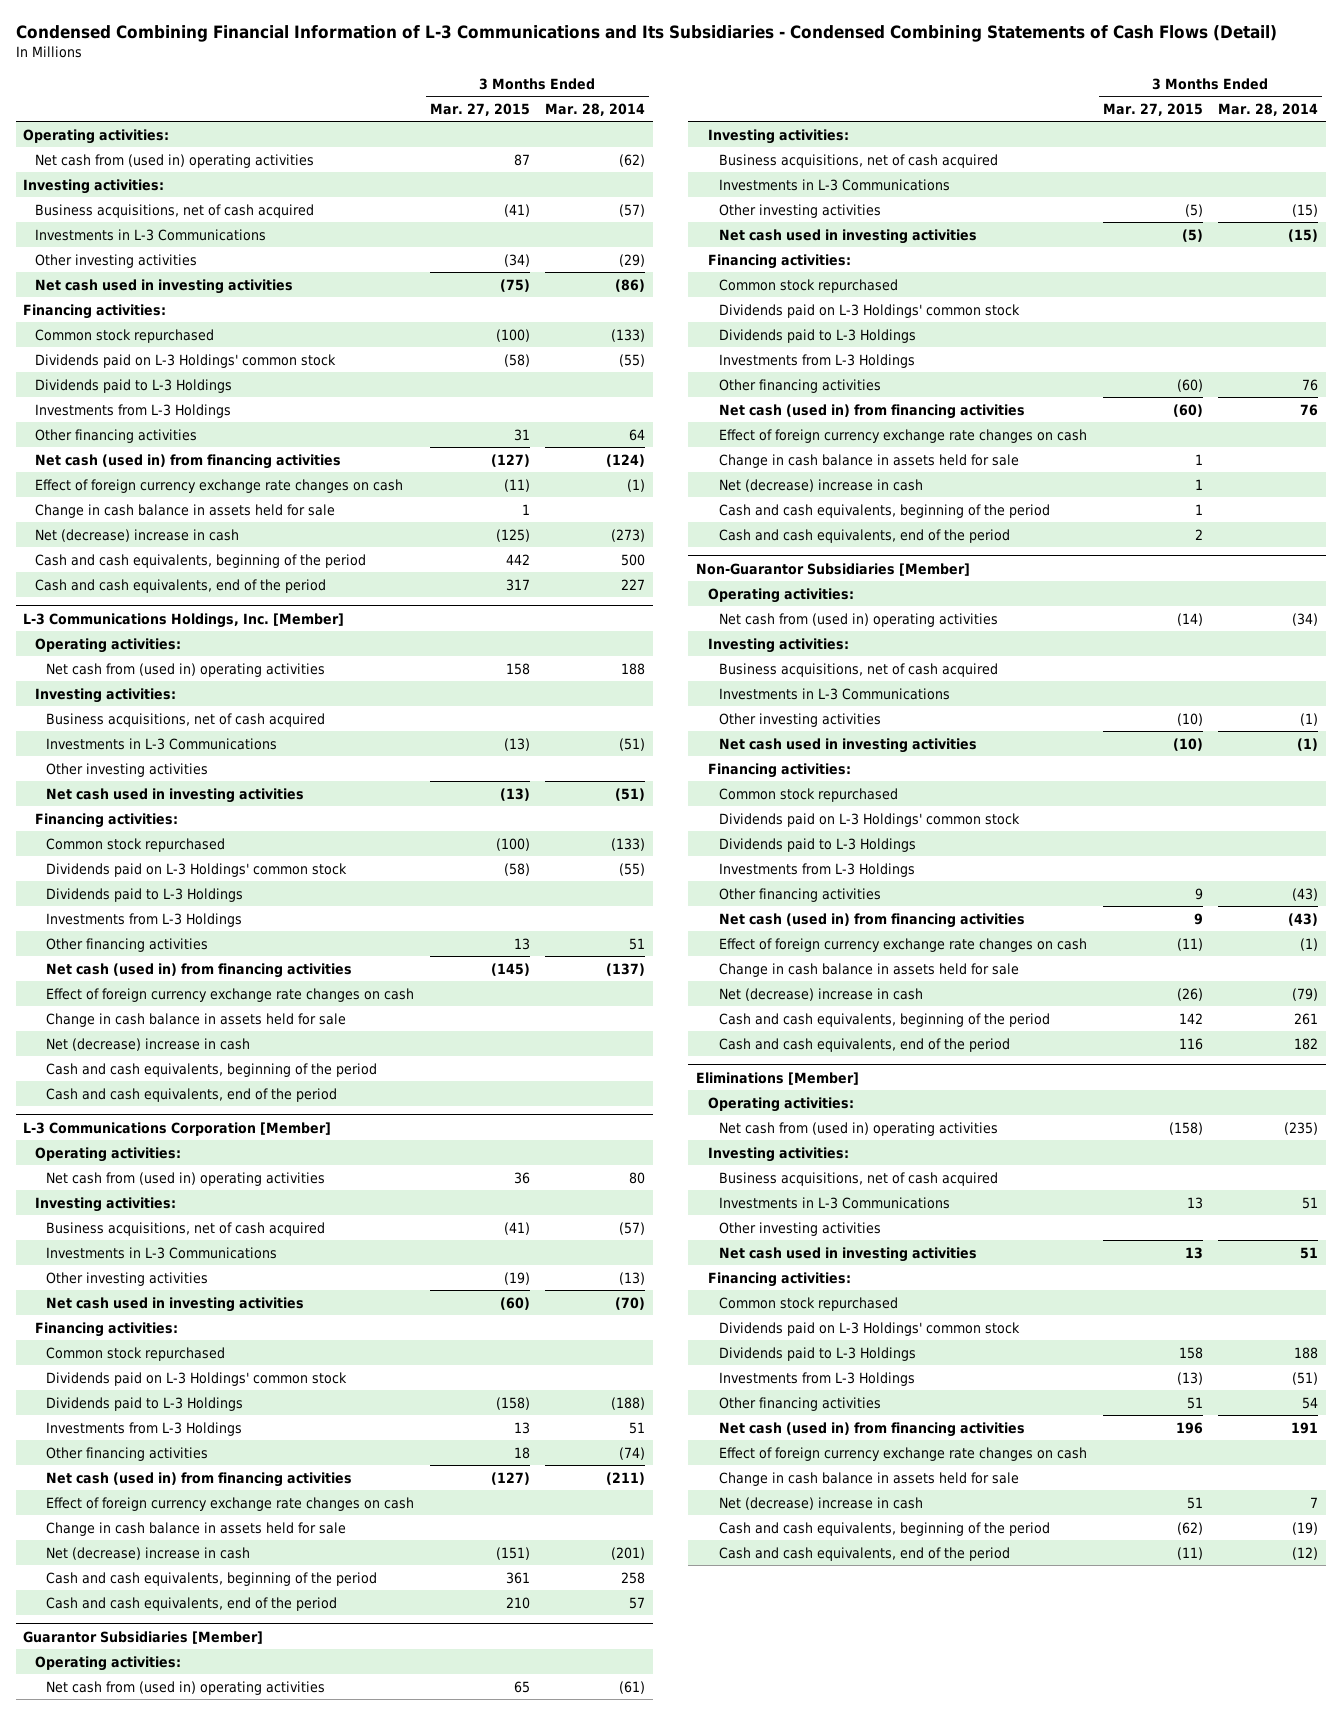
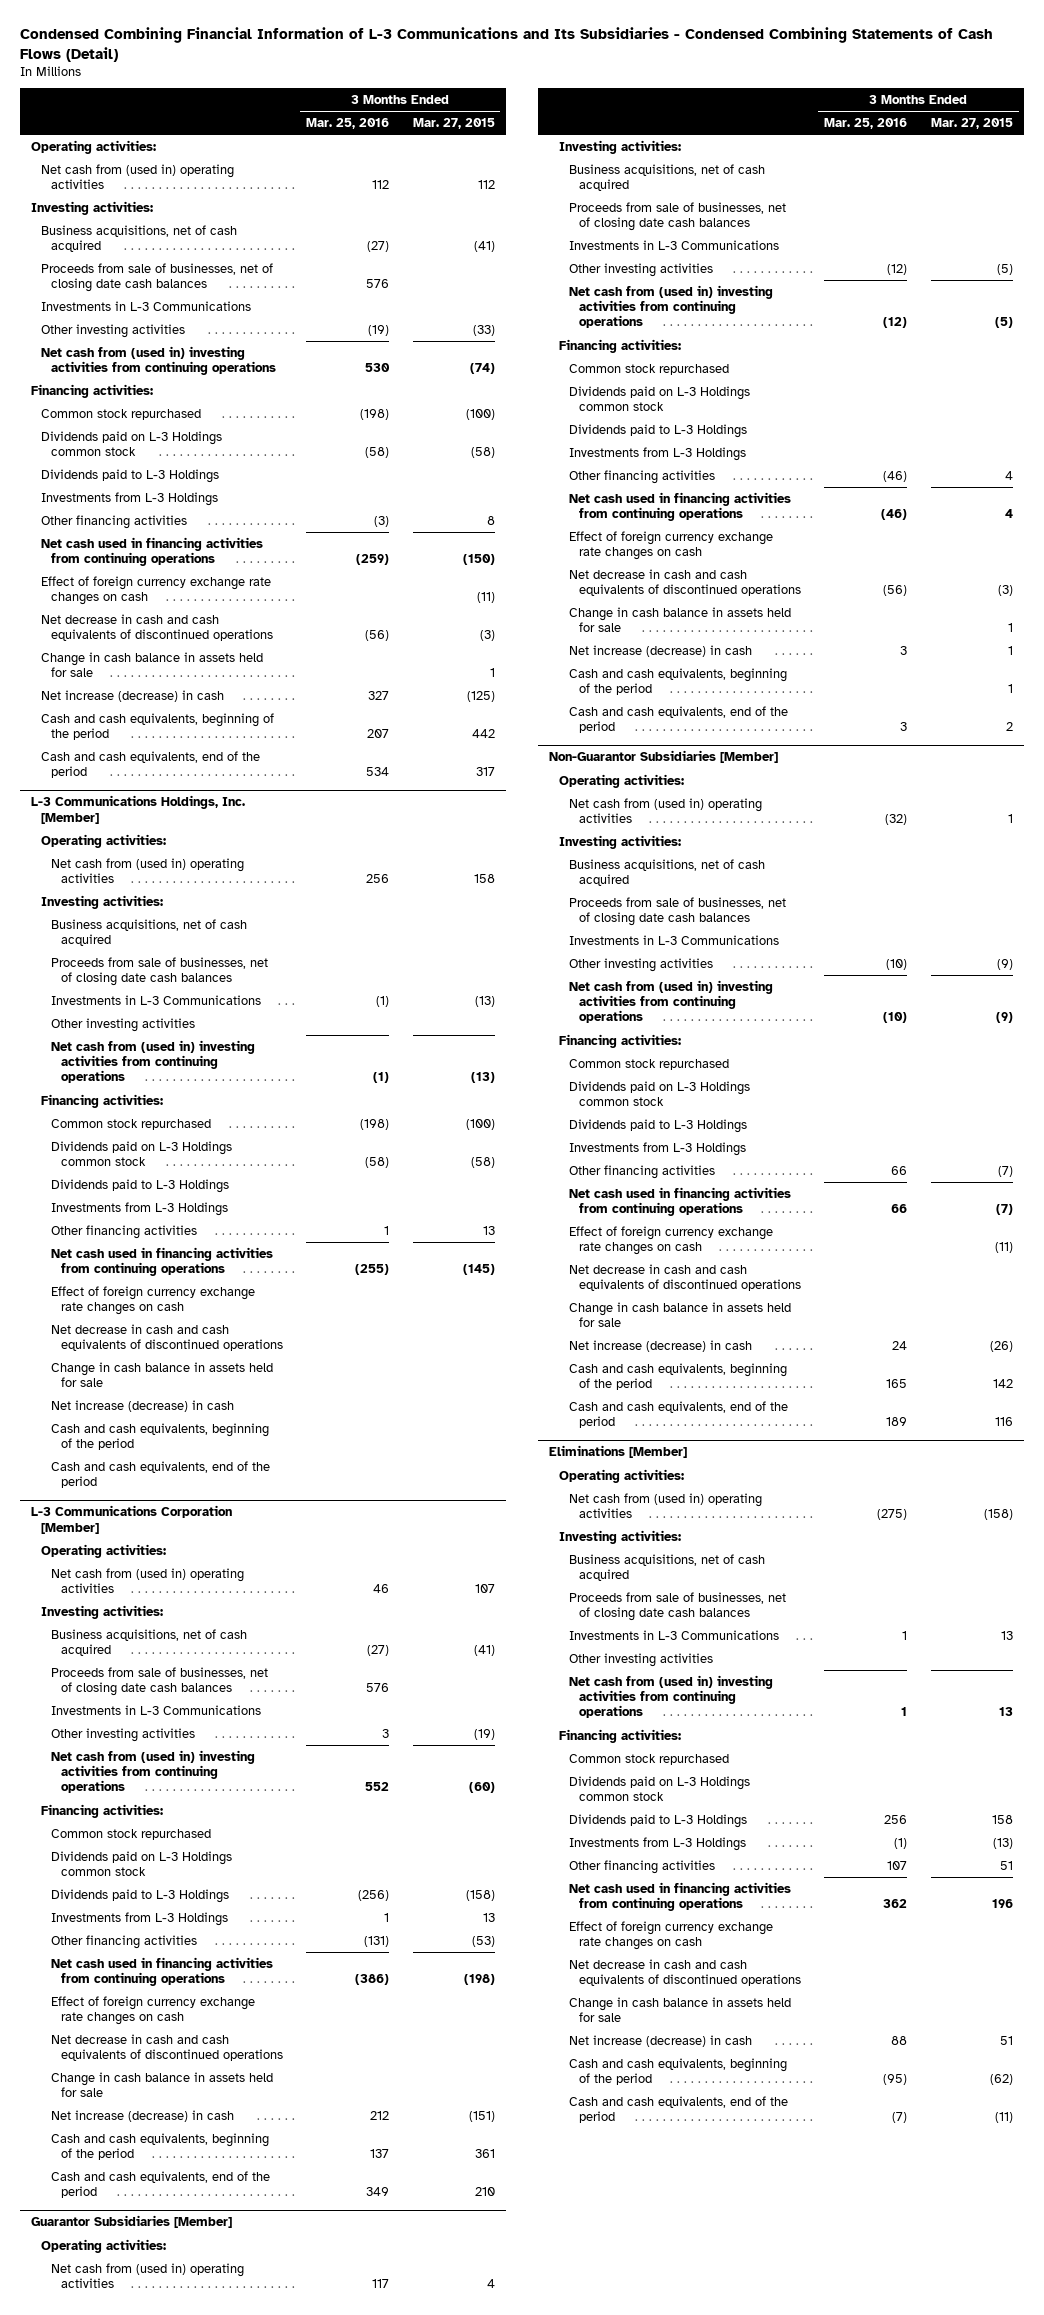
[545,102,646,116] Mar. 28, 2014 -> none
none -> [306,118,390,130] Mar. 25, 2016
[513,153,530,166] 87 -> [477,180,495,190] 112
none -> [41,262,274,293] Proceeds from sale of businesses, net of closing date cash balances
[503,253,530,267] (34) -> [472,324,495,336] (33)
[34,278,293,294] Net cash used in investing activities -> [41,345,277,376] Net cash from (used in) investing activities from continuing operations
[499,278,530,292] (75) -> [469,363,495,375] (74)
[34,353,336,368] Dividends paid on L-3 Holdings' common stock -> [41,430,223,457] Dividends paid on L-3 Holdings common stock
[513,428,530,441] 31 -> [486,515,495,525] 8
[34,453,341,469] Net cash (used in) from financing activities -> [41,536,264,567] Net cash used in financing activities from continuing operations
[490,453,530,467] (127) -> [462,554,495,566] (150)
none -> [41,613,274,642] Net decrease in cash and cash equivalents of discontinued operations
[34,528,239,542] Net (decrease) increase in cash -> [41,689,225,702] Net increase (decrease) in cash
none -> [51,956,269,987] Proceeds from sale of businesses, net of closing date cash balances
[46,787,305,803] Net cash used in investing activities -> [51,1039,256,1084] Net cash from (used in) investing activities from continuing operations
[46,862,348,877] Dividends paid on L-3 Holdings' common stock -> [51,1140,233,1167] Dividends paid on L-3 Holdings common stock
[46,962,353,978] Net cash (used in) from financing activities -> [51,1246,274,1277] Net cash used in financing activities from continuing operations
none -> [51,1323,283,1352] Net decrease in cash and cash equivalents of discontinued operations
[46,1037,251,1051] Net (decrease) increase in cash -> [51,1399,235,1412] Net increase (decrease) in cash
[513,1171,530,1184] 36 -> [474,1584,495,1594] 107
none -> [51,1666,269,1697] Proceeds from sale of businesses, net of closing date cash balances
[46,1296,305,1312] Net cash used in investing activities -> [51,1749,256,1794] Net cash from (used in) investing activities from continuing operations
[46,1371,348,1386] Dividends paid on L-3 Holdings' common stock -> [51,1850,233,1877] Dividends paid on L-3 Holdings common stock
[513,1446,530,1459] 18 -> [471,1935,495,1947] (53)
[46,1471,353,1487] Net cash (used in) from financing activities -> [51,1956,274,1987] Net cash used in financing activities from continuing operations
[490,1471,530,1485] (127) -> [463,1974,495,1986] (198)
none -> [51,2033,283,2062] Net decrease in cash and cash equivalents of discontinued operations
[46,1546,251,1560] Net (decrease) increase in cash -> [51,2109,235,2122] Net increase (decrease) in cash
[513,1680,530,1693] 65 -> [486,2279,495,2289] 4
none -> [569,201,787,232] Proceeds from sale of businesses, net of closing date cash balances
[719,228,978,244] Net cash used in investing activities -> [569,284,774,329] Net cash from (used in) investing activities from continuing operations
[719,303,1021,318] Dividends paid on L-3 Holdings' common stock -> [569,385,751,412] Dividends paid on L-3 Holdings common stock
[1176,378,1203,392] (60) -> [1004,470,1013,480] 4
[719,403,1026,419] Net cash (used in) from financing activities -> [569,491,792,522] Net cash used in financing activities from continuing operations
[1172,403,1203,417] (60) -> [1004,509,1013,519] 4
none -> [569,568,801,597] Net decrease in cash and cash equivalents of discontinued operations
[719,478,924,492] Net (decrease) increase in cash -> [569,644,753,657] Net increase (decrease) in cash
[1176,612,1203,626] (14) -> [1007,814,1013,824] 1
none -> [569,896,787,927] Proceeds from sale of businesses, net of closing date cash balances
[1176,712,1203,726] (10) -> [996,958,1013,970] (9)
[719,737,978,753] Net cash used in investing activities -> [569,979,774,1024] Net cash from (used in) investing activities from continuing operations
[1172,737,1203,751] (10) -> [995,1012,1013,1024] (9)
[719,812,1021,827] Dividends paid on L-3 Holdings' common stock -> [569,1080,751,1107] Dividends paid on L-3 Holdings common stock
[1194,887,1203,900] 9 -> [997,1165,1013,1177] (7)
[719,912,1026,928] Net cash (used in) from financing activities -> [569,1186,792,1217] Net cash used in financing activities from continuing operations
[1193,912,1203,925] 9 -> [995,1204,1013,1216] (7)
none -> [569,1263,801,1292] Net decrease in cash and cash equivalents of discontinued operations
[719,987,924,1001] Net (decrease) increase in cash -> [569,1339,753,1352] Net increase (decrease) in cash
none -> [569,1591,787,1622] Proceeds from sale of businesses, net of closing date cash balances
[719,1246,978,1262] Net cash used in investing activities -> [569,1674,774,1719] Net cash from (used in) investing activities from continuing operations
[719,1321,1021,1336] Dividends paid on L-3 Holdings' common stock -> [569,1775,751,1802] Dividends paid on L-3 Holdings common stock
[719,1421,1026,1437] Net cash (used in) from financing activities -> [569,1881,792,1912] Net cash used in financing activities from continuing operations
none -> [569,1958,801,1987] Net decrease in cash and cash equivalents of discontinued operations
[719,1496,924,1510] Net (decrease) increase in cash -> [569,2034,753,2047] Net increase (decrease) in cash

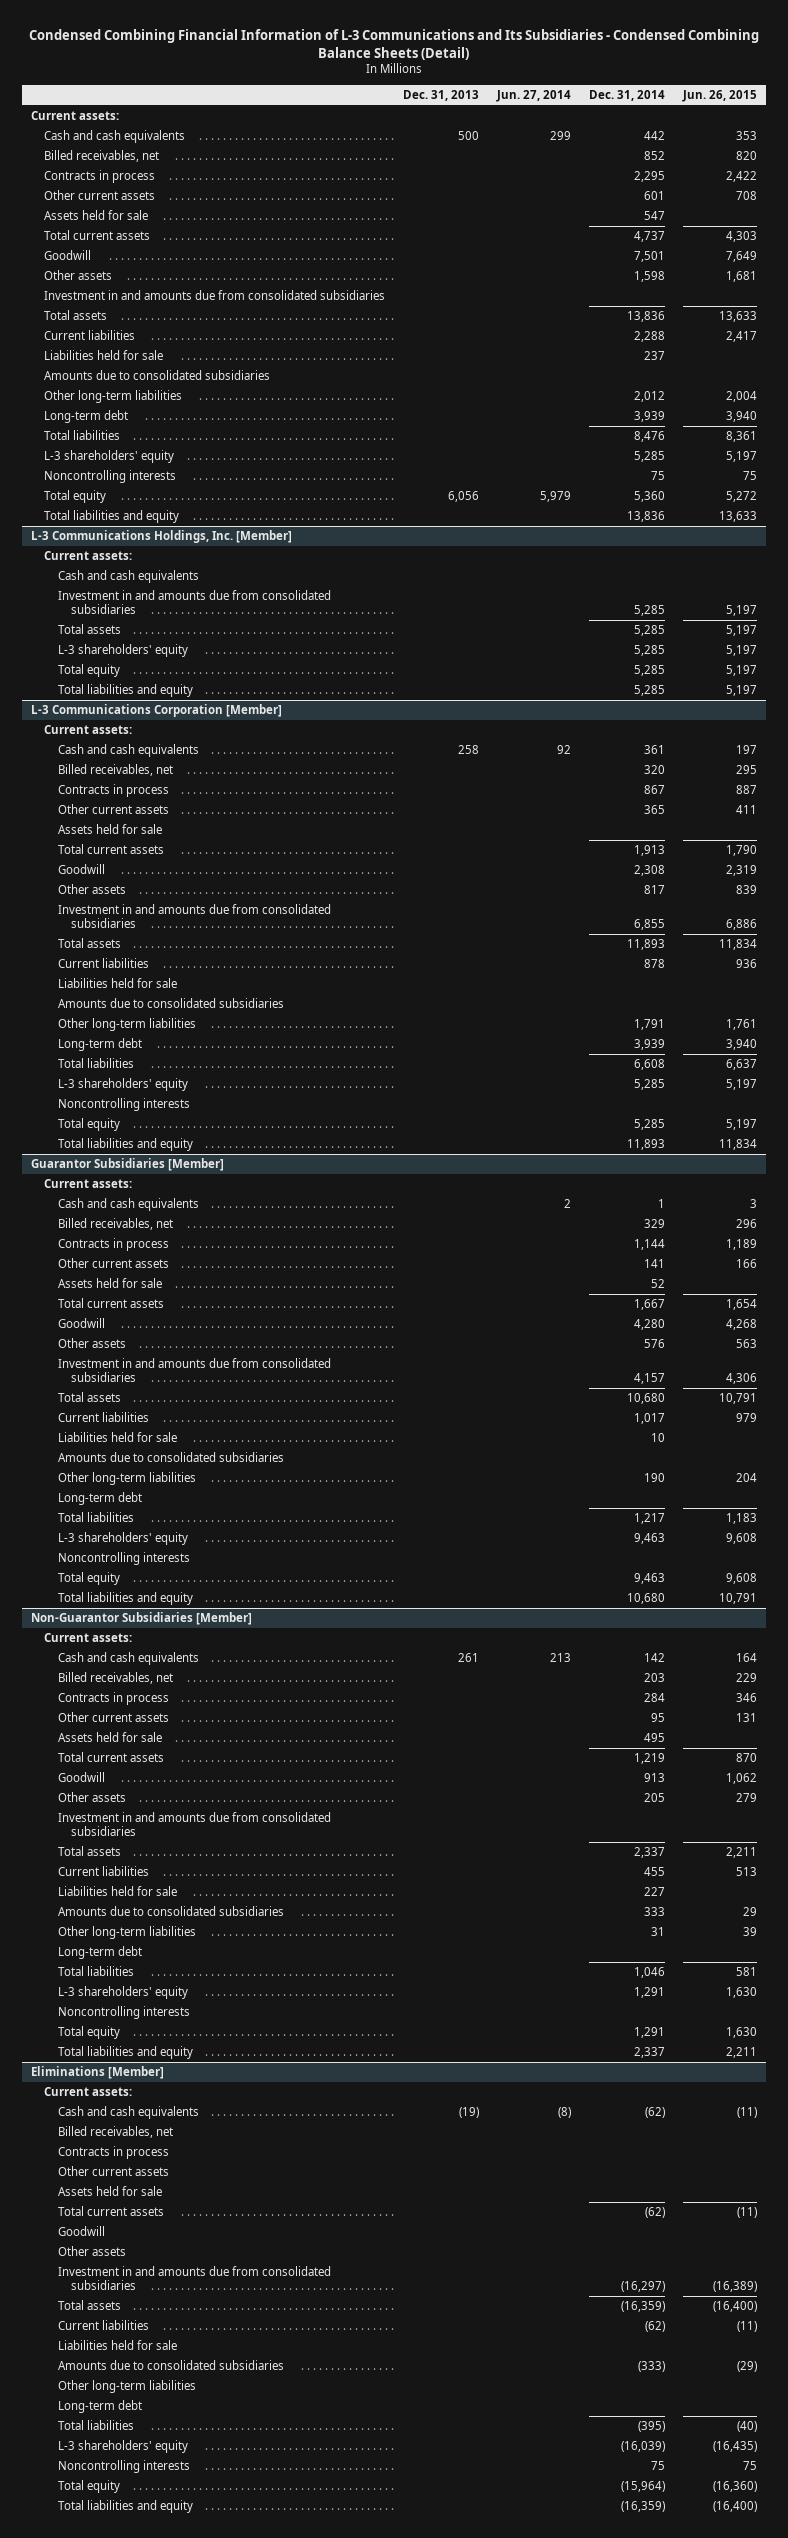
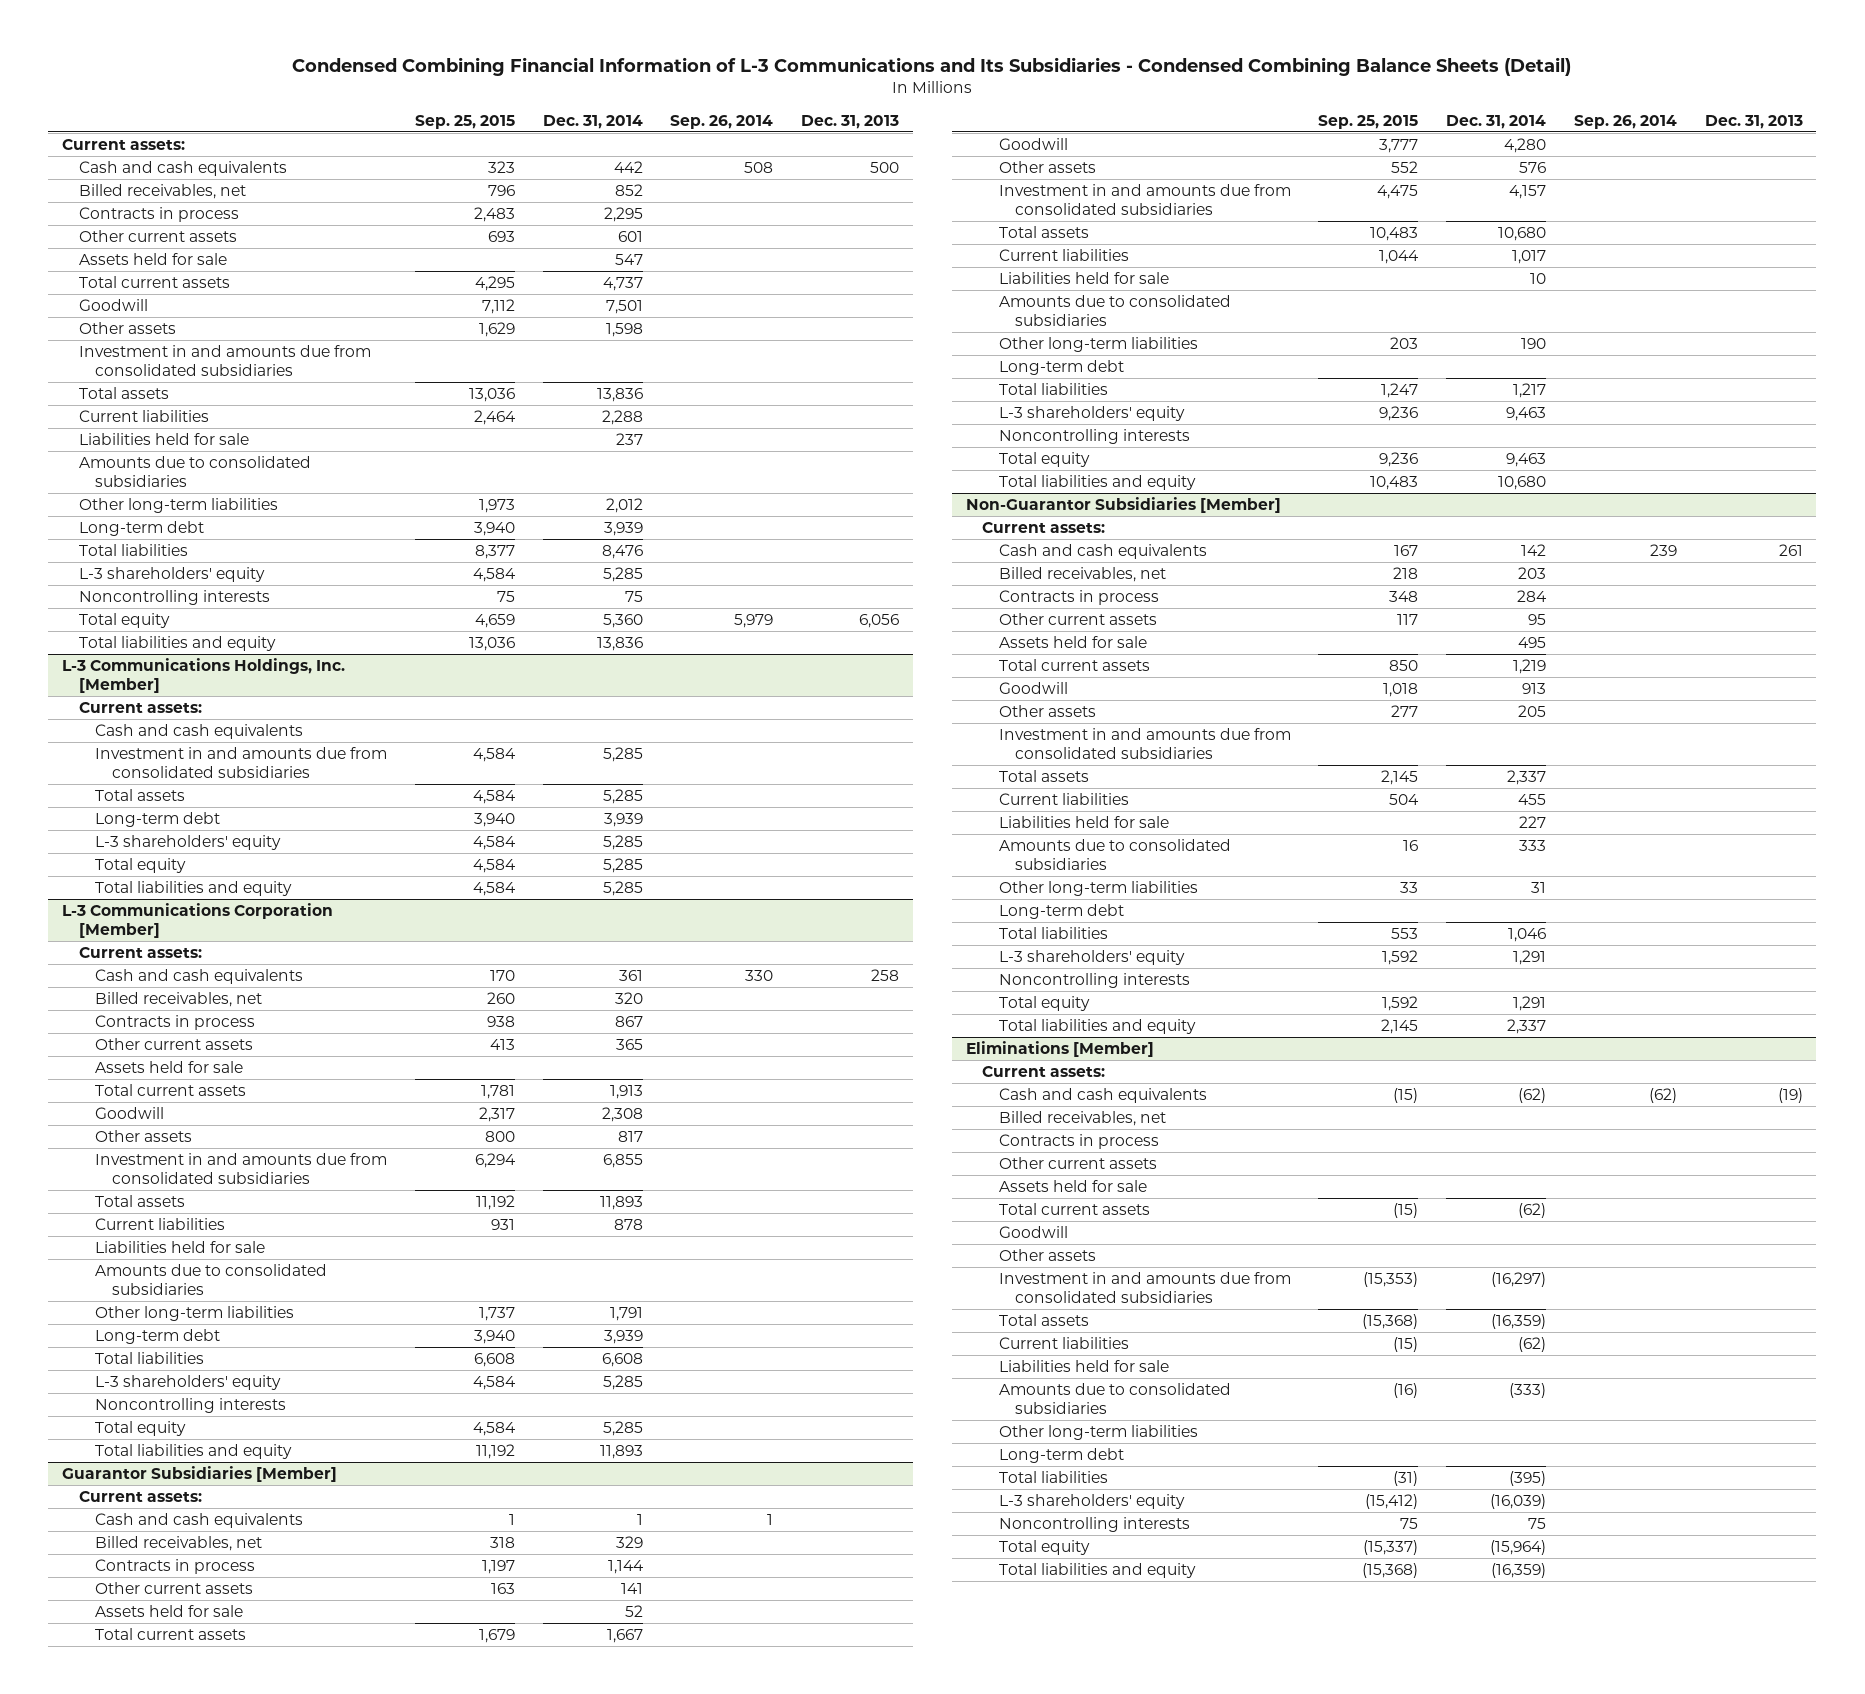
[496,89,572,102] Jun. 27, 2014 -> none
[681,89,757,102] Jun. 26, 2015 -> none
none -> [415,114,516,129] Sep. 25, 2015
none -> [670,114,774,129] Sep. 26, 2014
none -> [95,811,221,827] Long-term debt

